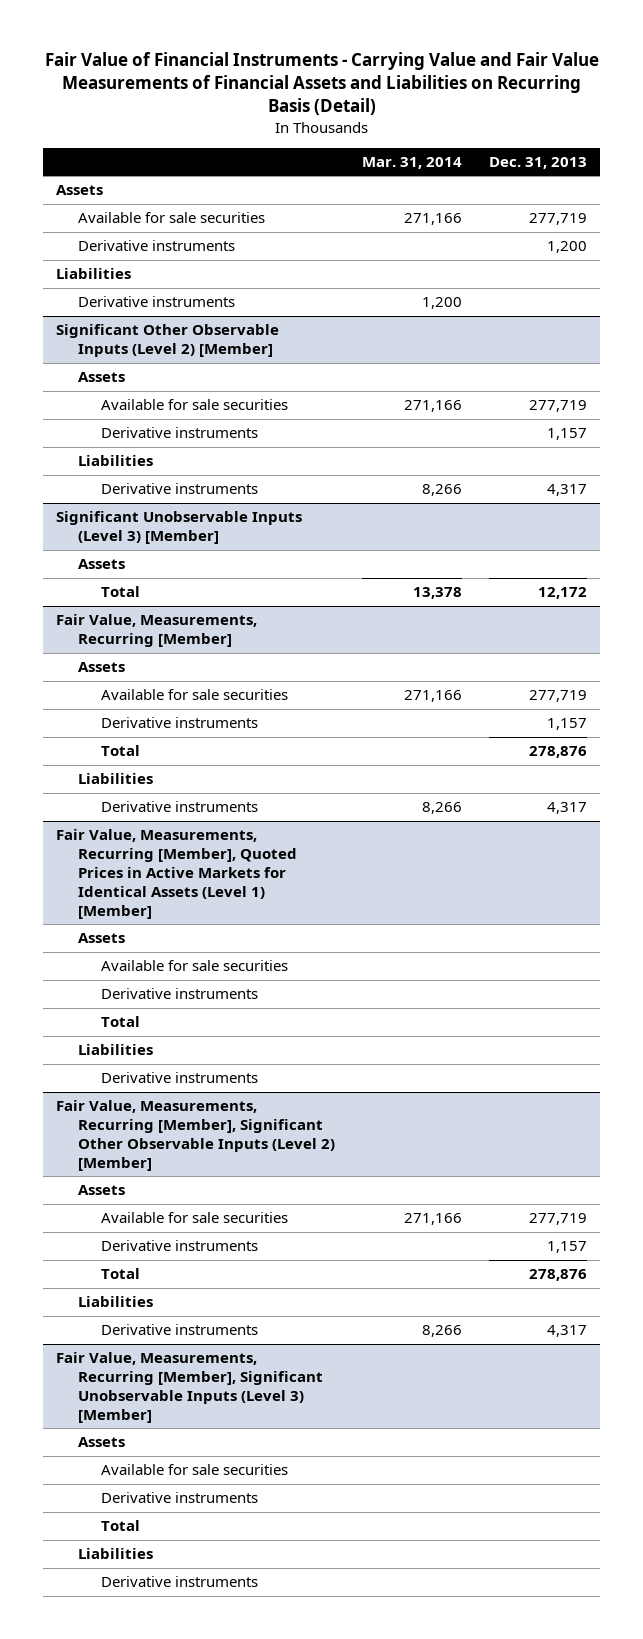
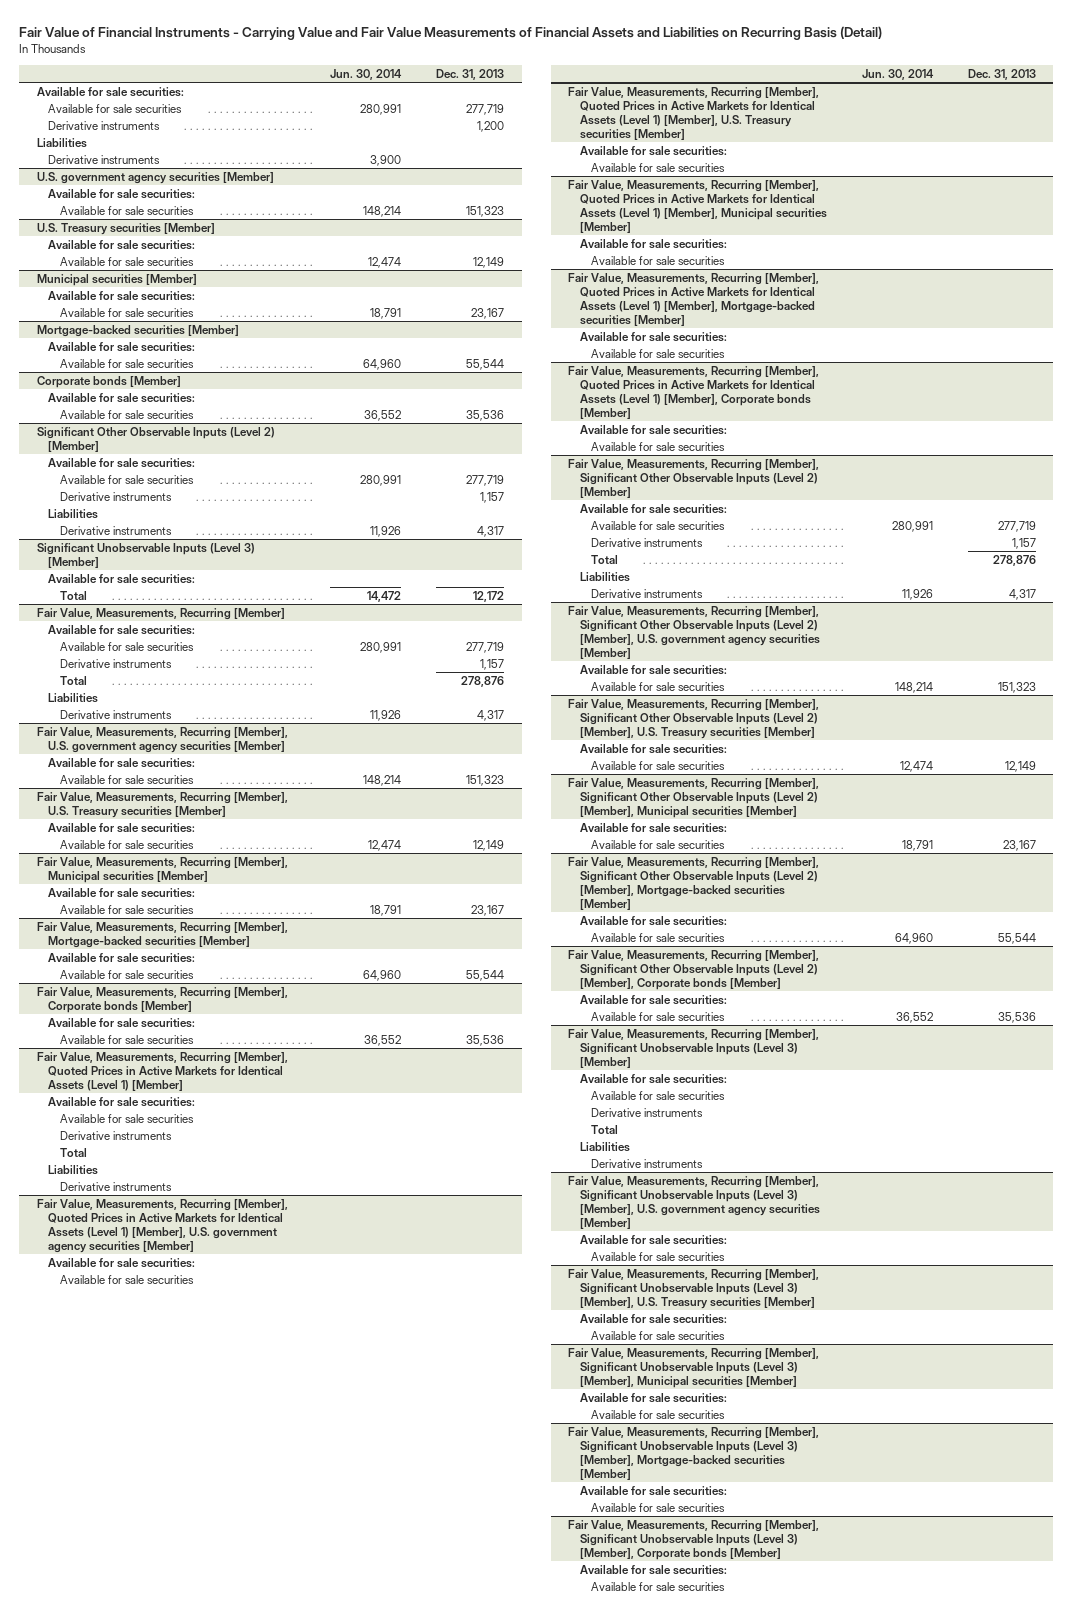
[362,156,463,169] Mar. 31, 2014 -> none
none -> [330,68,403,80] Jun. 30, 2014
[56,185,104,196] Assets -> none
none -> [36,86,184,97] Available for sale securities:
none -> [36,171,274,184] U.S. government agency securities [Member]
none -> [48,188,196,199] Available for sale securities:
none -> [59,205,194,215] Available for sale securities
none -> [36,222,215,235] U.S. Treasury securities [Member]
none -> [48,239,196,250] Available for sale securities:
none -> [59,256,194,266] Available for sale securities
none -> [36,273,197,286] Municipal securities [Member]
none -> [48,290,196,301] Available for sale securities:
none -> [59,307,194,317] Available for sale securities
none -> [36,324,239,337] Mortgage-backed securities [Member]
none -> [48,341,196,352] Available for sale securities:
none -> [59,358,194,368] Available for sale securities
none -> [36,375,181,388] Corporate bonds [Member]
none -> [48,392,196,403] Available for sale securities:
none -> [59,409,194,419] Available for sale securities
[78,372,126,383] Assets -> none
none -> [48,457,196,468] Available for sale securities:
[78,559,126,570] Assets -> none
none -> [48,573,196,584] Available for sale securities:
[78,662,126,673] Assets -> none
none -> [48,624,196,635] Available for sale securities:
none -> [36,726,288,753] Fair Value, Measurements, Recurring [Member], U.S. government agency securities [Member]
none -> [48,757,196,768] Available for sale securities:
none -> [59,774,194,784] Available for sale securities
none -> [36,791,288,818] Fair Value, Measurements, Recurring [Member], U.S. Treasury securities [Member]
none -> [48,822,196,833] Available for sale securities:
none -> [59,839,194,849] Available for sale securities
none -> [36,856,288,883] Fair Value, Measurements, Recurring [Member], Municipal securities [Member]
none -> [48,887,196,898] Available for sale securities:
none -> [59,904,194,914] Available for sale securities
none -> [36,921,288,948] Fair Value, Measurements, Recurring [Member], Mortgage-backed securities [Member]
none -> [48,952,196,963] Available for sale securities:
none -> [59,969,194,979] Available for sale securities
none -> [36,986,288,1013] Fair Value, Measurements, Recurring [Member], Corporate bonds [Member]
none -> [48,1017,196,1028] Available for sale securities:
none -> [59,1034,194,1044] Available for sale securities
[78,933,126,944] Assets -> none
none -> [48,1096,196,1107] Available for sale securities:
none -> [36,1198,288,1253] Fair Value, Measurements, Recurring [Member], Quoted Prices in Active Markets for Identical Assets (Level 1) [Member], U.S. government agency securities [Member]
none -> [48,1257,196,1268] Available for sale securities:
none -> [59,1274,194,1284] Available for sale securities
none -> [568,86,820,140] Fair Value, Measurements, Recurring [Member], Quoted Prices in Active Markets for Identical Assets (Level 1) [Member], U.S. Treasury securities [Member]
none -> [579,145,727,156] Available for sale securities:
none -> [591,162,726,172] Available for sale securities
none -> [568,179,827,233] Fair Value, Measurements, Recurring [Member], Quoted Prices in Active Markets for Identical Assets (Level 1) [Member], Municipal securities [Member]
none -> [579,238,727,249] Available for sale securities:
none -> [591,255,726,265] Available for sale securities
none -> [568,272,820,326] Fair Value, Measurements, Recurring [Member], Quoted Prices in Active Markets for Identical Assets (Level 1) [Member], Mortgage-backed securities [Member]
none -> [579,331,727,342] Available for sale securities:
none -> [591,348,726,358] Available for sale securities
none -> [568,365,820,419] Fair Value, Measurements, Recurring [Member], Quoted Prices in Active Markets for Identical Assets (Level 1) [Member], Corporate bonds [Member]
none -> [579,424,727,435] Available for sale securities:
none -> [591,441,726,451] Available for sale securities
[78,1185,126,1196] Assets -> none
none -> [579,503,727,514] Available for sale securities:
none -> [568,605,820,659] Fair Value, Measurements, Recurring [Member], Significant Other Observable Inputs (Level 2) [Member], U.S. government agency securities [Member]
none -> [579,664,727,675] Available for sale securities:
none -> [591,681,726,691] Available for sale securities
none -> [568,698,820,739] Fair Value, Measurements, Recurring [Member], Significant Other Observable Inputs (Level 2) [Member], U.S. Treasury securities [Member]
none -> [579,743,727,754] Available for sale securities:
none -> [591,760,726,770] Available for sale securities
none -> [568,777,820,818] Fair Value, Measurements, Recurring [Member], Significant Other Observable Inputs (Level 2) [Member], Municipal securities [Member]
none -> [579,822,727,833] Available for sale securities:
none -> [591,839,726,849] Available for sale securities
none -> [568,856,820,910] Fair Value, Measurements, Recurring [Member], Significant Other Observable Inputs (Level 2) [Member], Mortgage-backed securities [Member]
none -> [579,915,727,926] Available for sale securities:
none -> [591,932,726,942] Available for sale securities
none -> [568,949,820,990] Fair Value, Measurements, Recurring [Member], Significant Other Observable Inputs (Level 2) [Member], Corporate bonds [Member]
none -> [579,994,727,1005] Available for sale securities:
none -> [591,1011,726,1021] Available for sale securities
[78,1437,126,1448] Assets -> none
none -> [579,1073,727,1084] Available for sale securities:
none -> [568,1175,820,1229] Fair Value, Measurements, Recurring [Member], Significant Unobservable Inputs (Level 3) [Member], U.S. government agency securities [Member]
none -> [579,1234,727,1245] Available for sale securities:
none -> [591,1251,726,1261] Available for sale securities
none -> [568,1268,820,1309] Fair Value, Measurements, Recurring [Member], Significant Unobservable Inputs (Level 3) [Member], U.S. Treasury securities [Member]
none -> [579,1313,727,1324] Available for sale securities:
none -> [591,1330,726,1340] Available for sale securities
none -> [568,1347,820,1388] Fair Value, Measurements, Recurring [Member], Significant Unobservable Inputs (Level 3) [Member], Municipal securities [Member]
none -> [579,1392,727,1403] Available for sale securities:
none -> [591,1409,726,1419] Available for sale securities
none -> [568,1426,820,1480] Fair Value, Measurements, Recurring [Member], Significant Unobservable Inputs (Level 3) [Member], Mortgage-backed securities [Member]
none -> [579,1485,727,1496] Available for sale securities:
none -> [591,1502,726,1512] Available for sale securities
none -> [568,1519,820,1560] Fair Value, Measurements, Recurring [Member], Significant Unobservable Inputs (Level 3) [Member], Corporate bonds [Member]
none -> [579,1564,727,1575] Available for sale securities:
none -> [591,1581,726,1591] Available for sale securities

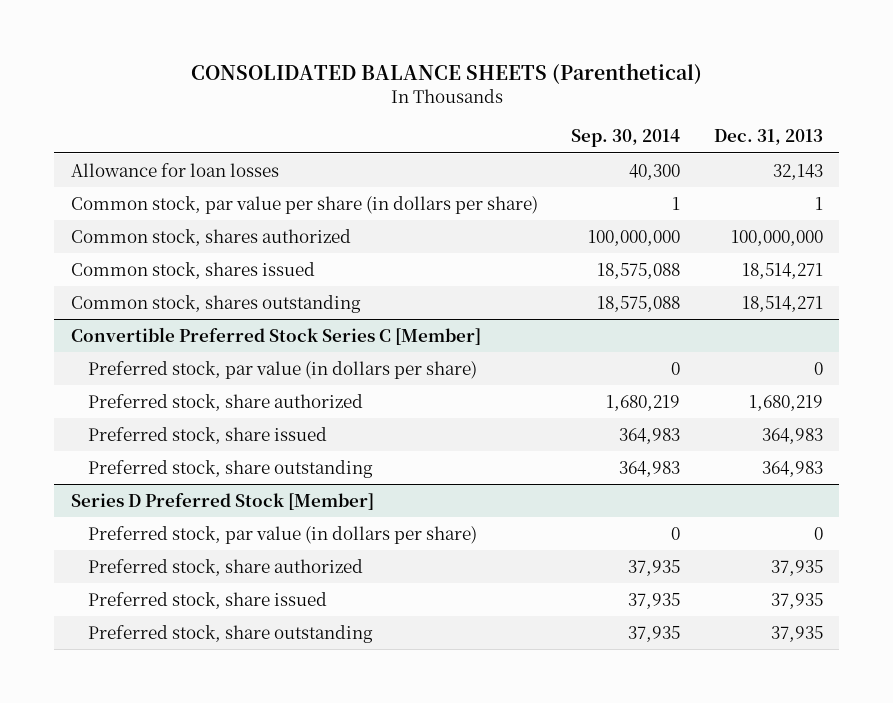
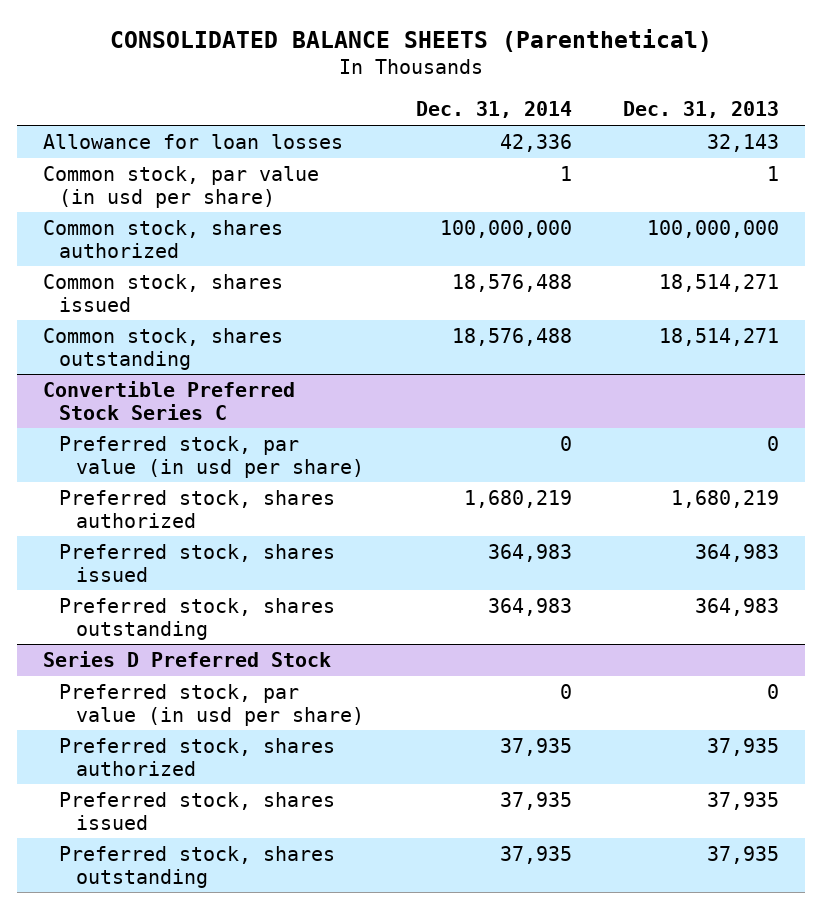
[571,129,681,148] Sep. 30, 2014 -> none
none -> [415,101,572,119] Dec. 31, 2014
[70,195,538,214] Common stock, par value per share (in dollars per share) -> [43,165,320,208] Common stock, par value (in usd per share)
[70,326,481,345] Convertible Preferred Stock Series C [Member] -> [43,380,296,420] Convertible Preferred Stock Series C
[87,360,477,379] Preferred stock, par value (in dollars per share) -> [59,435,364,478] Preferred stock, par value (in usd per share)
[87,393,363,411] Preferred stock, share authorized -> [59,489,336,528] Preferred stock, shares authorized
[87,426,327,444] Preferred stock, share issued -> [59,543,336,582] Preferred stock, shares issued
[87,459,373,478] Preferred stock, share outstanding -> [59,597,336,640] Preferred stock, shares outstanding
[70,492,374,510] Series D Preferred Stock [Member] -> [43,650,332,667] Series D Preferred Stock
[87,525,477,544] Preferred stock, par value (in dollars per share) -> [59,683,364,726] Preferred stock, par value (in usd per share)
[87,558,363,576] Preferred stock, share authorized -> [59,737,336,776] Preferred stock, shares authorized
[87,591,327,609] Preferred stock, share issued -> [59,791,336,830] Preferred stock, shares issued
[87,624,373,643] Preferred stock, share outstanding -> [59,845,336,888] Preferred stock, shares outstanding

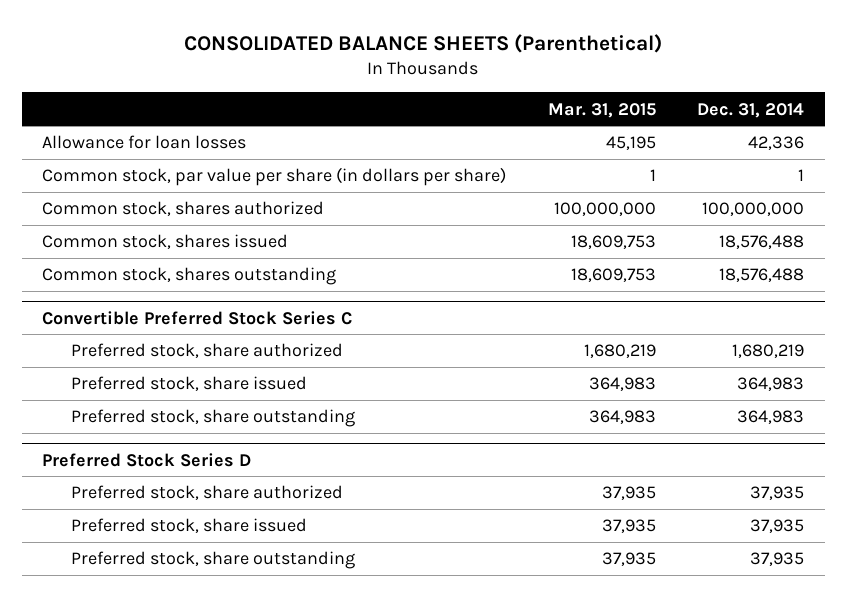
[623,101,780,119] Dec. 31, 2013 -> none
none -> [547,102,656,118] Mar. 31, 2015
[43,165,320,208] Common stock, par value (in usd per share) -> [42,167,507,187] Common stock, par value per share (in dollars per share)
[59,435,364,478] Preferred stock, par value (in usd per share) -> none
[59,683,364,726] Preferred stock, par value (in usd per share) -> none
[59,489,336,528] Preferred stock, shares authorized -> [71,343,344,359] Preferred stock, share authorized
[59,543,336,582] Preferred stock, shares issued -> [71,376,308,392] Preferred stock, share issued
[59,597,336,640] Preferred stock, shares outstanding -> [71,409,356,428] Preferred stock, share outstanding
[43,650,332,667] Series D Preferred Stock -> [42,452,252,467] Preferred Stock Series D
[59,737,336,776] Preferred stock, shares authorized -> [71,485,344,501] Preferred stock, share authorized
[59,791,336,830] Preferred stock, shares issued -> [71,518,308,534] Preferred stock, share issued
[59,845,336,888] Preferred stock, shares outstanding -> [71,551,356,570] Preferred stock, share outstanding

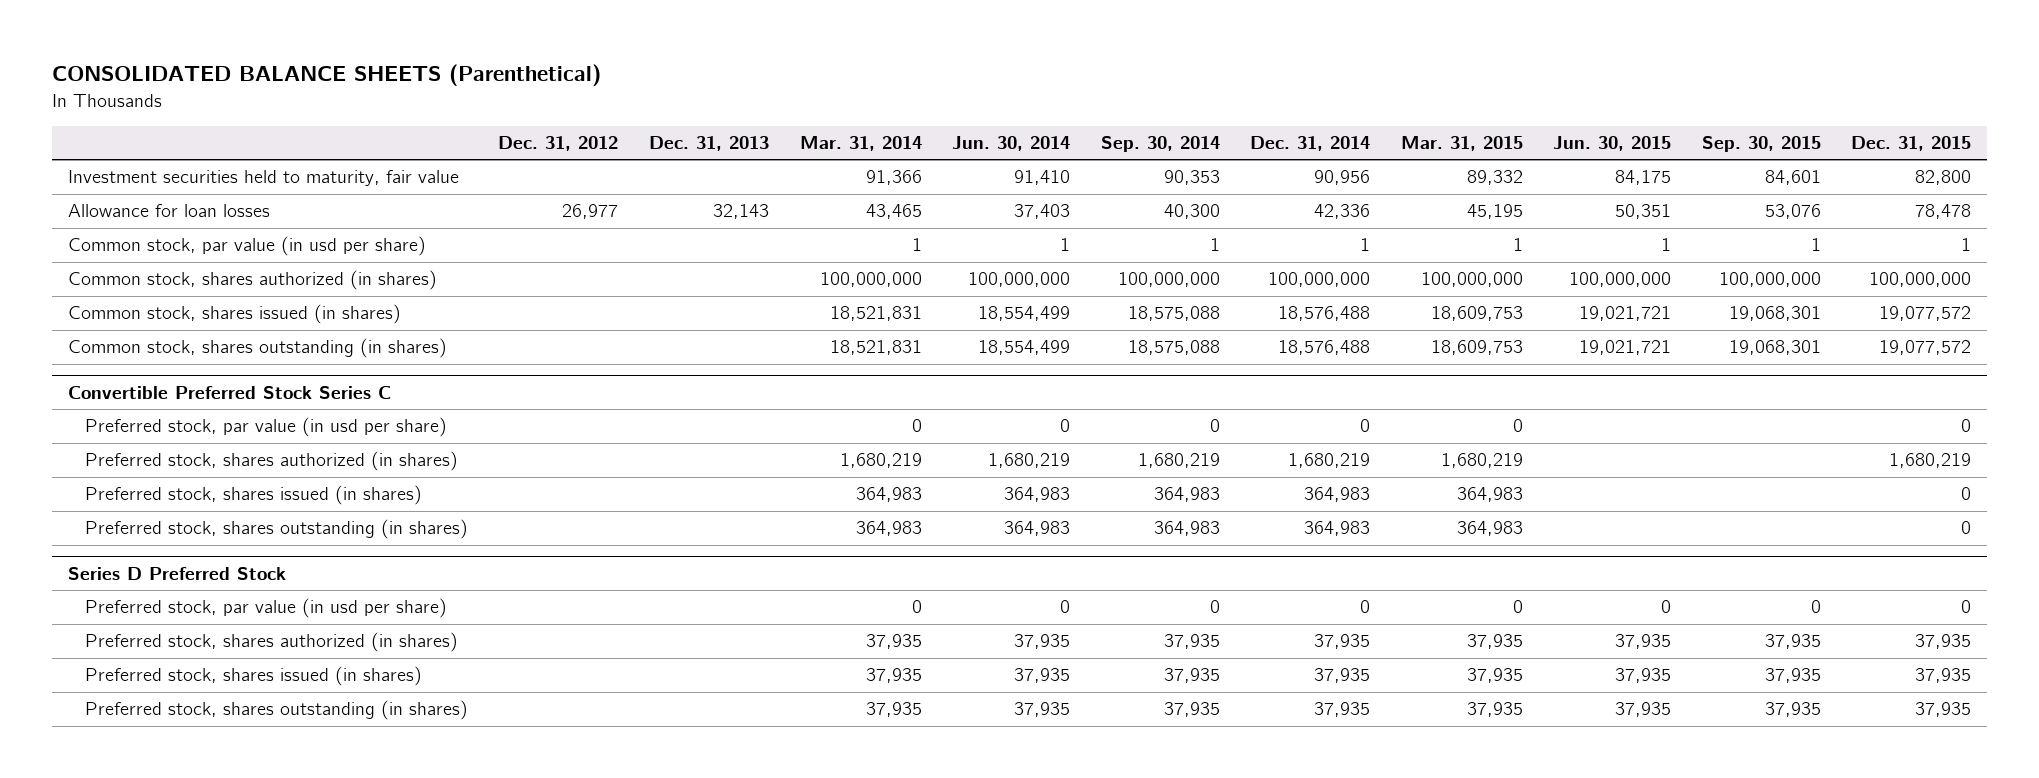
none -> [498,135,619,151] Dec. 31, 2012
none -> [648,135,769,151] Dec. 31, 2013
none -> [799,135,922,151] Mar. 31, 2014
none -> [952,135,1071,151] Jun. 30, 2014
none -> [1100,135,1220,152] Sep. 30, 2014
none -> [1553,135,1672,151] Jun. 30, 2015
none -> [1701,135,1821,152] Sep. 30, 2015
none -> [1851,135,1972,151] Dec. 31, 2015
none -> [67,170,459,187] Investment securities held to maturity, fair value
[42,167,507,187] Common stock, par value per share (in dollars per share) -> [67,236,426,257] Common stock, par value (in usd per share)
[42,201,325,217] Common stock, shares authorized -> [67,270,437,291] Common stock, shares authorized (in shares)
[42,234,289,250] Common stock, shares issued -> [67,304,401,325] Common stock, shares issued (in shares)
[42,267,337,286] Common stock, shares outstanding -> [67,338,447,359] Common stock, shares outstanding (in shares)
none -> [84,417,447,438] Preferred stock, par value (in usd per share)
[71,343,344,359] Preferred stock, share authorized -> [84,451,458,472] Preferred stock, shares authorized (in shares)
[71,376,308,392] Preferred stock, share issued -> [84,485,422,506] Preferred stock, shares issued (in shares)
[71,409,356,428] Preferred stock, share outstanding -> [84,519,468,540] Preferred stock, shares outstanding (in shares)
[42,452,252,467] Preferred Stock Series D -> [67,566,286,580] Series D Preferred Stock
none -> [84,598,447,619] Preferred stock, par value (in usd per share)
[71,485,344,501] Preferred stock, share authorized -> [84,632,458,653] Preferred stock, shares authorized (in shares)
[71,518,308,534] Preferred stock, share issued -> [84,666,422,687] Preferred stock, shares issued (in shares)
[71,551,356,570] Preferred stock, share outstanding -> [84,700,468,721] Preferred stock, shares outstanding (in shares)

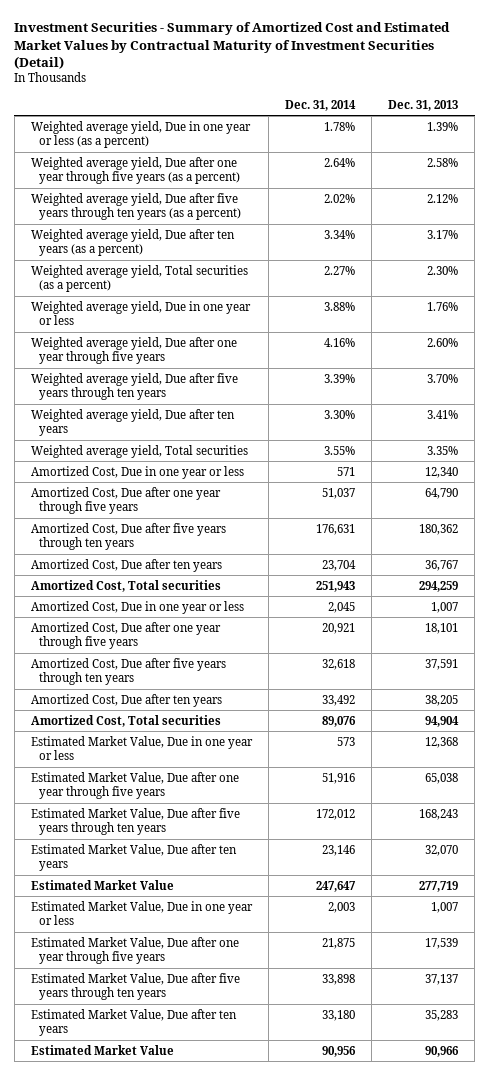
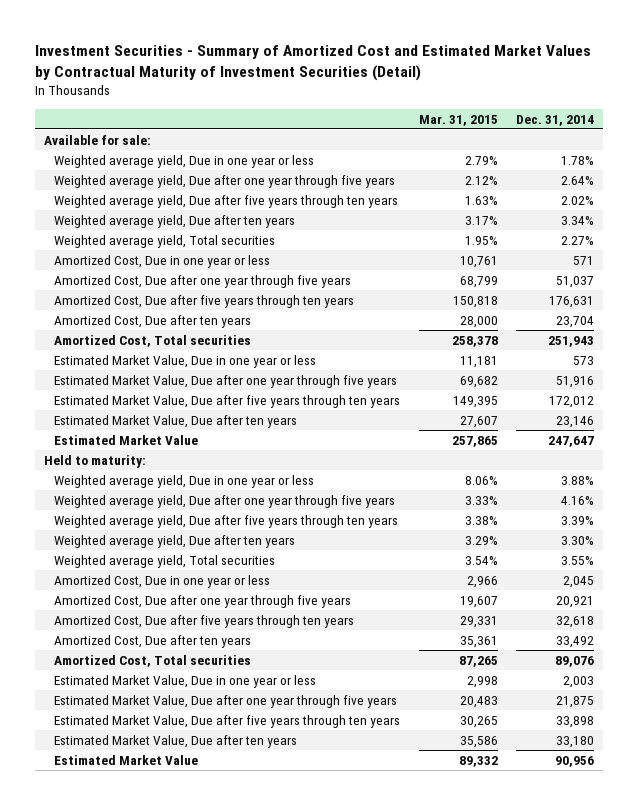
[388,99,459,111] Dec. 31, 2013 -> none
none -> [418,114,498,126] Mar. 31, 2015
none -> [43,134,151,145] Available for sale:
[30,120,251,149] Weighted average yield, Due in one year or less (as a percent) -> [54,154,315,168] Weighted average yield, Due in one year or less
[30,156,241,185] Weighted average yield, Due after one year through five years (as a percent) -> [54,174,396,188] Weighted average yield, Due after one year through five years
[30,192,242,221] Weighted average yield, Due after five years through ten years (as a percent) -> [54,194,399,208] Weighted average yield, Due after five years through ten years
[30,228,235,257] Weighted average yield, Due after ten years (as a percent) -> [54,214,296,228] Weighted average yield, Due after ten years
[30,264,248,293] Weighted average yield, Total securities (as a percent) -> [54,234,276,248] Weighted average yield, Total securities
none -> [43,454,146,468] Held to maturity:
[30,300,251,326] Weighted average yield, Due in one year or less -> [54,474,315,488] Weighted average yield, Due in one year or less
[30,336,237,365] Weighted average yield, Due after one year through five years -> [54,494,396,508] Weighted average yield, Due after one year through five years
[30,372,238,401] Weighted average yield, Due after five years through ten years -> [54,514,399,528] Weighted average yield, Due after five years through ten years
[30,408,235,437] Weighted average yield, Due after ten years -> [54,534,296,548] Weighted average yield, Due after ten years
[30,444,248,458] Weighted average yield, Total securities -> [54,554,276,568] Weighted average yield, Total securities
[30,600,244,614] Amortized Cost, Due in one year or less -> [54,574,271,588] Amortized Cost, Due in one year or less
[30,621,221,650] Amortized Cost, Due after one year through five years -> [54,594,352,608] Amortized Cost, Due after one year through five years
[30,657,226,686] Amortized Cost, Due after five years through ten years -> [54,614,355,628] Amortized Cost, Due after five years through ten years
[30,693,222,707] Amortized Cost, Due after ten years -> [54,634,252,648] Amortized Cost, Due after ten years
[30,714,221,727] Amortized Cost, Total securities -> [54,654,252,667] Amortized Cost, Total securities

